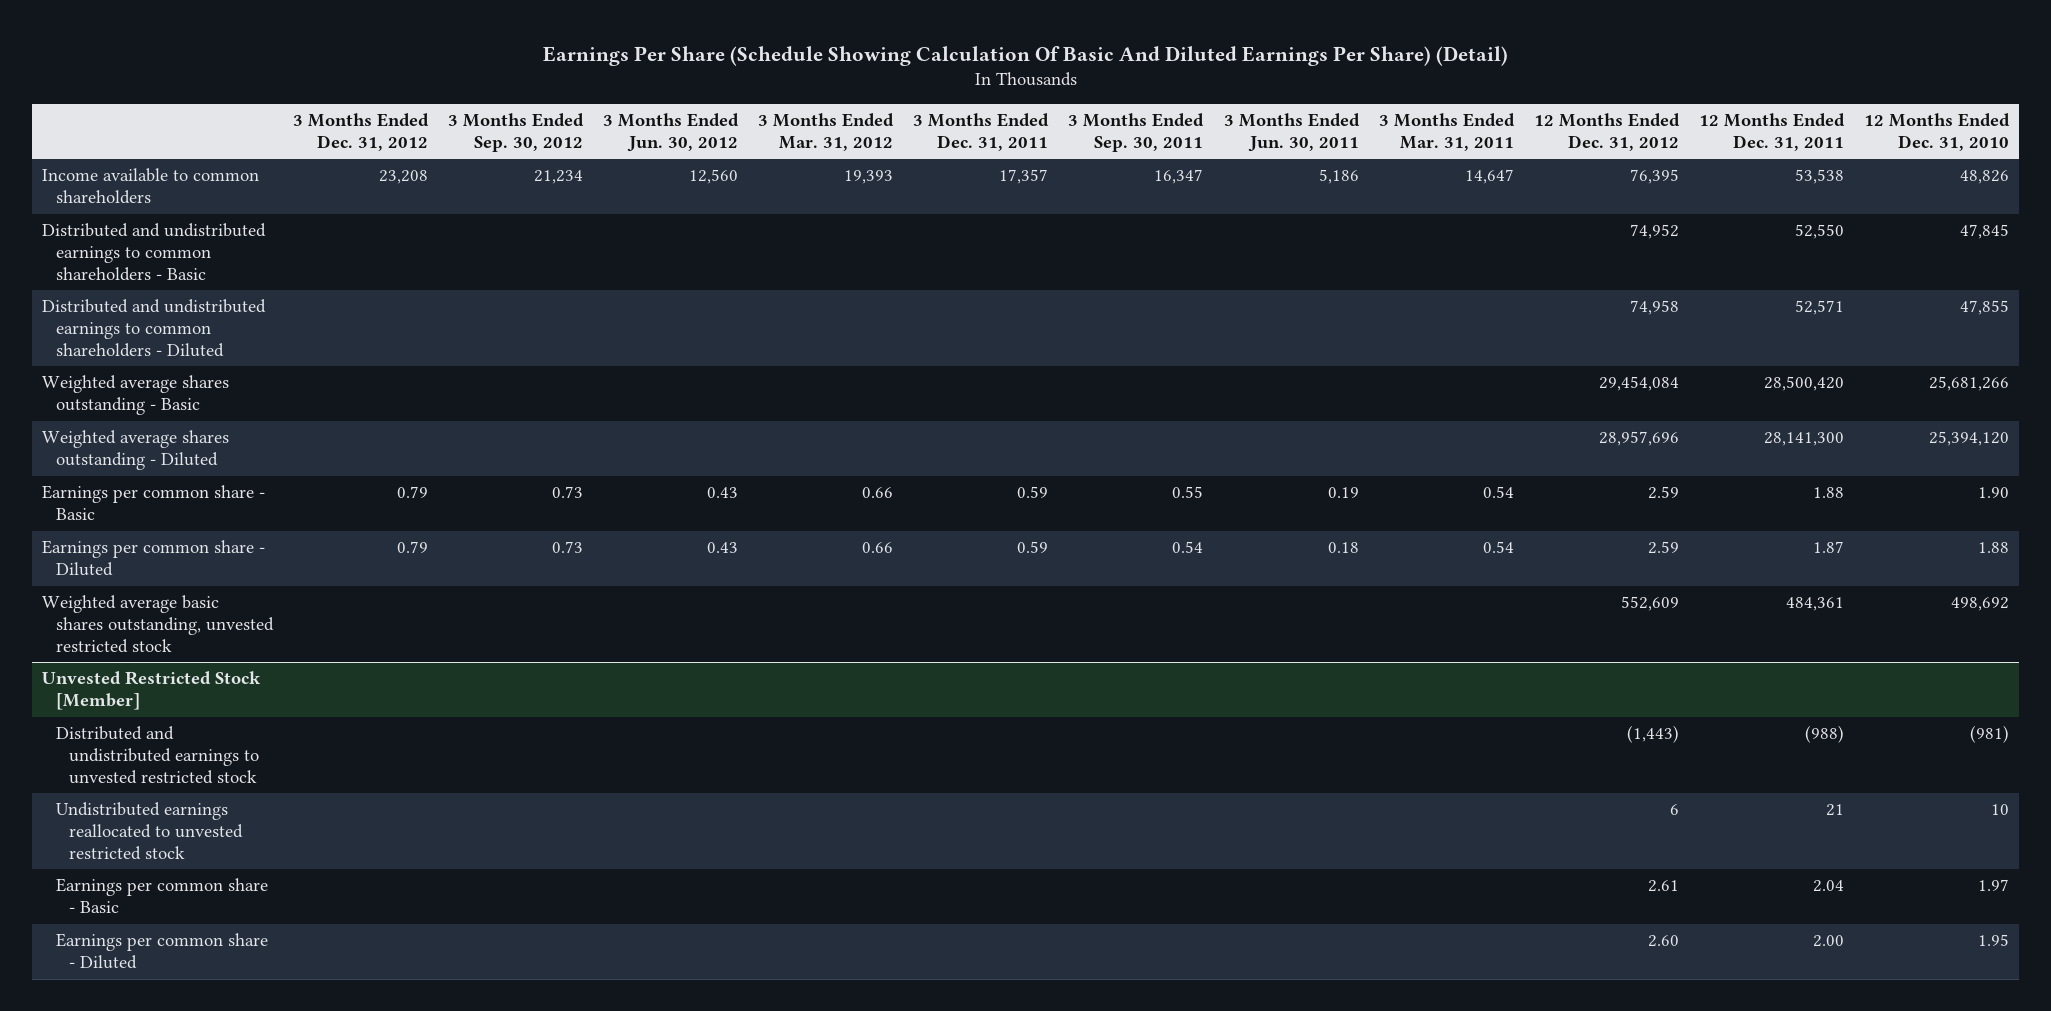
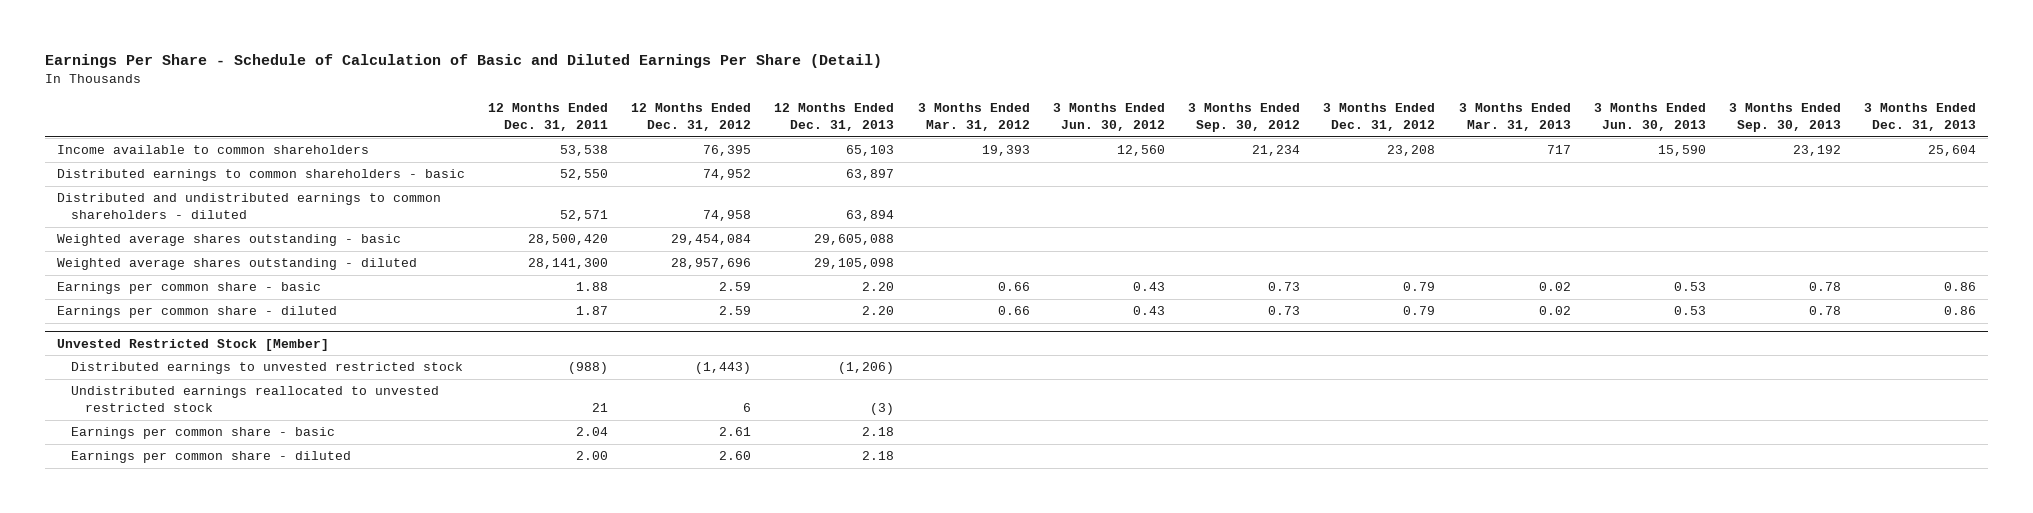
[542,45,1508,66] Earnings Per Share (Schedule Showing Calculation Of Basic And Diluted Earnings Per Share) (Detail) -> [45,54,883,69] Earnings Per Share - Schedule of Calculation of Basic and Diluted Earnings Per Share (Detail)
[913,113,1050,151] 3 Months Ended Dec. 31, 2011 -> none
[1068,113,1205,152] 3 Months Ended Sep. 30, 2011 -> none
[1223,113,1360,152] 3 Months Ended Jun. 30, 2011 -> none
[1378,113,1515,151] 3 Months Ended Mar. 31, 2011 -> none
[1864,113,2011,151] 12 Months Ended Dec. 31, 2010 -> none
none -> [774,103,895,131] 12 Months Ended Dec. 31, 2013
none -> [1458,103,1571,131] 3 Months Ended Mar. 31, 2013
none -> [1593,103,1706,131] 3 Months Ended Jun. 30, 2013
none -> [1728,103,1841,132] 3 Months Ended Sep. 30, 2013
none -> [1864,103,1977,131] 3 Months Ended Dec. 31, 2013
[42,595,274,653] Weighted average basic shares outstanding, unvested restricted stock -> none
[42,223,267,281] Distributed and undistributed earnings to common shareholders - Basic -> [56,169,465,182] Distributed earnings to common shareholders - basic
[42,299,267,357] Distributed and undistributed earnings to common shareholders - Diluted -> [56,193,441,219] Distributed and undistributed earnings to common shareholders - diluted
[42,375,230,416] Weighted average shares outstanding - Basic -> [56,234,401,247] Weighted average shares outstanding - basic
[42,430,230,471] Weighted average shares outstanding - Diluted -> [56,258,417,271] Weighted average shares outstanding - diluted
[42,485,266,521] Earnings per common share - Basic -> [56,282,321,295] Earnings per common share - basic
[42,540,266,577] Earnings per common share - Diluted -> [56,306,337,319] Earnings per common share - diluted
[55,726,259,784] Distributed and undistributed earnings to unvested restricted stock -> [70,362,463,375] Distributed earnings to unvested restricted stock
[55,878,268,914] Earnings per common share - Basic -> [70,427,335,440] Earnings per common share - basic
[55,933,268,970] Earnings per common share - Diluted -> [70,451,351,464] Earnings per common share - diluted

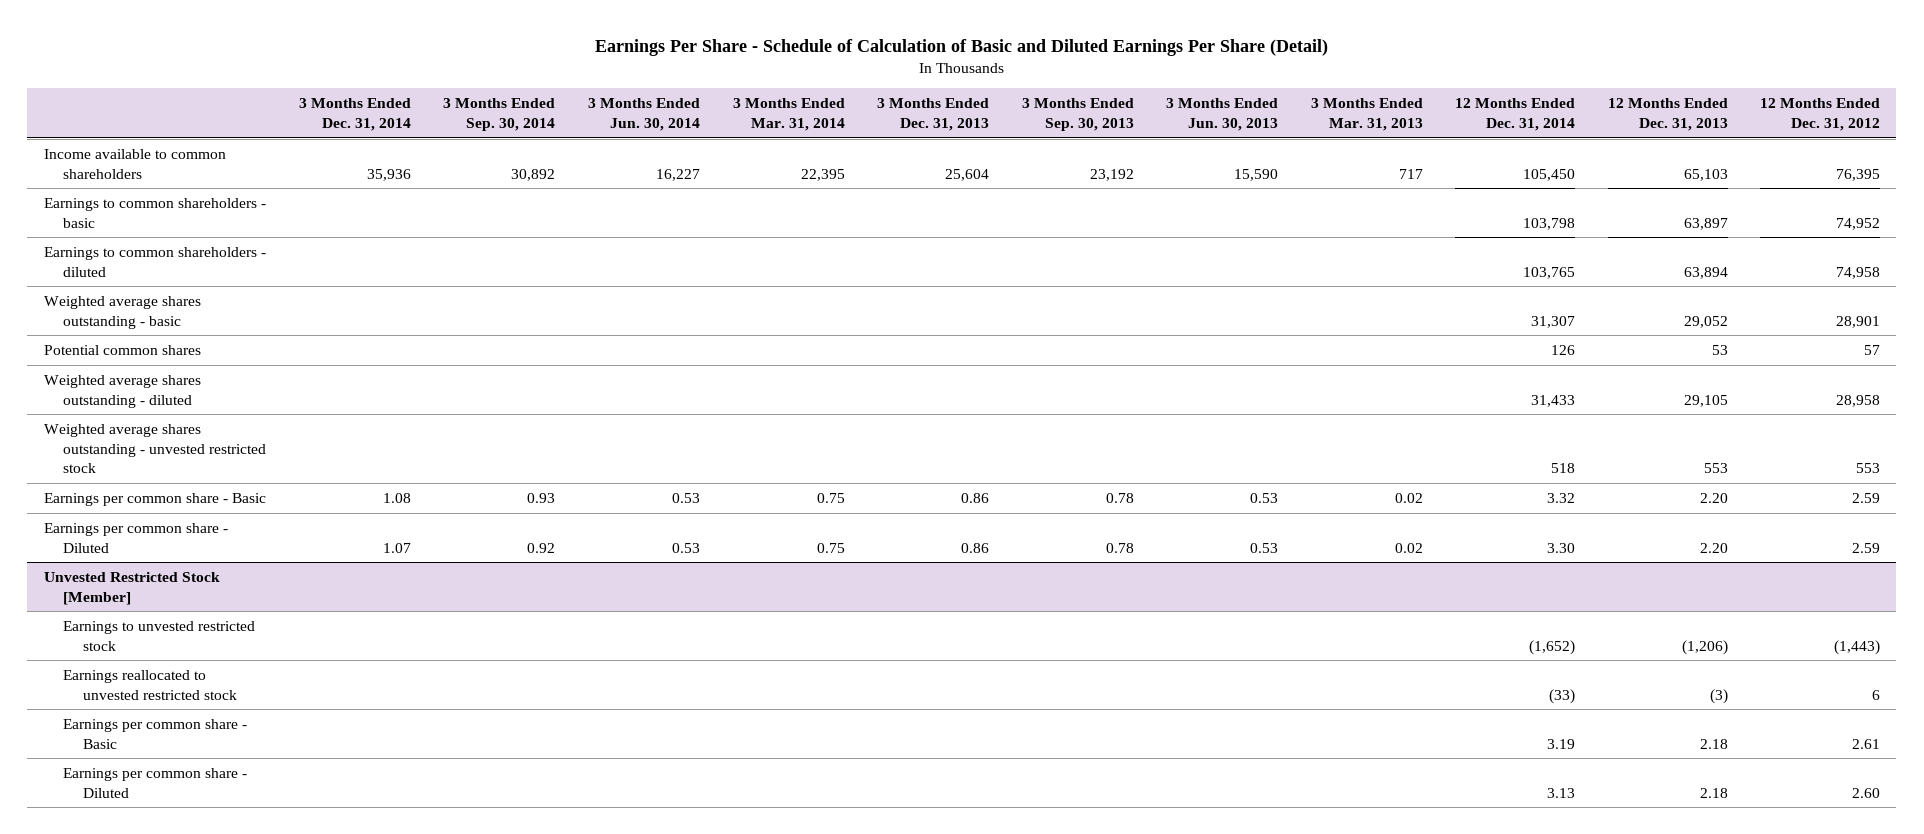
[488,103,609,131] 12 Months Ended Dec. 31, 2011 -> none
[917,103,1030,131] 3 Months Ended Mar. 31, 2012 -> none
[1052,103,1165,131] 3 Months Ended Jun. 30, 2012 -> none
[1188,103,1301,132] 3 Months Ended Sep. 30, 2012 -> none
[1323,103,1436,131] 3 Months Ended Dec. 31, 2012 -> none
none -> [298,98,411,131] 3 Months Ended Dec. 31, 2014
none -> [443,98,556,131] 3 Months Ended Sep. 30, 2014
none -> [588,98,701,131] 3 Months Ended Jun. 30, 2014
none -> [732,98,845,131] 3 Months Ended Mar. 31, 2014
none -> [1455,98,1576,131] 12 Months Ended Dec. 31, 2014
[56,169,465,182] Distributed earnings to common shareholders - basic -> [43,197,266,228] Earnings to common shareholders - basic
[56,193,441,219] Distributed and undistributed earnings to common shareholders - diluted -> [43,246,266,277] Earnings to common shareholders - diluted
[671,234,752,246] 29,454,084 -> [1836,315,1881,328] 28,901
[814,234,895,246] 29,605,088 -> [1683,315,1728,328] 29,052
none -> [43,344,201,355] Potential common shares
[671,258,752,270] 28,957,696 -> [1836,394,1881,407] 28,958
[814,258,895,270] 29,105,098 -> [1683,394,1728,407] 29,105
none -> [43,423,267,474] Weighted average shares outstanding - unvested restricted stock
[56,282,321,295] Earnings per common share - basic -> [43,492,266,506] Earnings per common share - Basic
[56,306,337,319] Earnings per common share - diluted -> [43,522,228,553] Earnings per common share - Diluted
[70,362,463,375] Distributed earnings to unvested restricted stock -> [63,620,256,651] Earnings to unvested restricted stock
[70,386,439,412] Undistributed earnings reallocated to unvested restricted stock -> [63,669,238,700] Earnings reallocated to unvested restricted stock
[70,427,335,440] Earnings per common share - basic -> [63,718,248,749] Earnings per common share - Basic
[70,451,351,464] Earnings per common share - diluted -> [63,767,248,798] Earnings per common share - Diluted

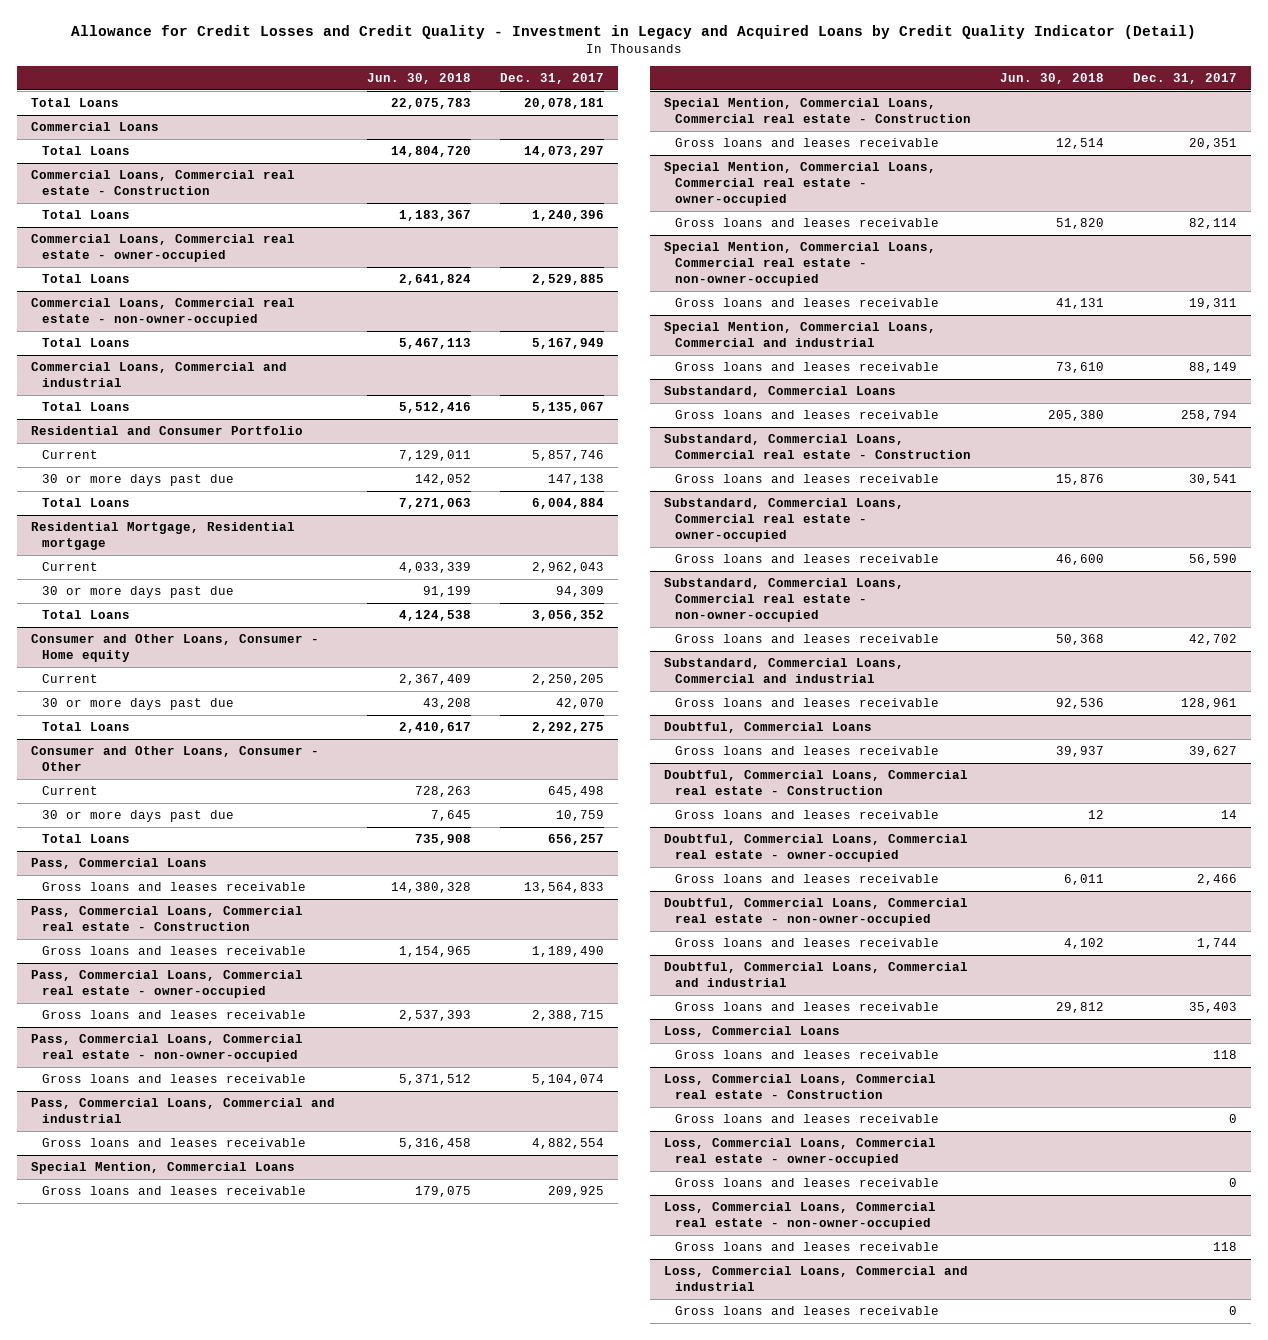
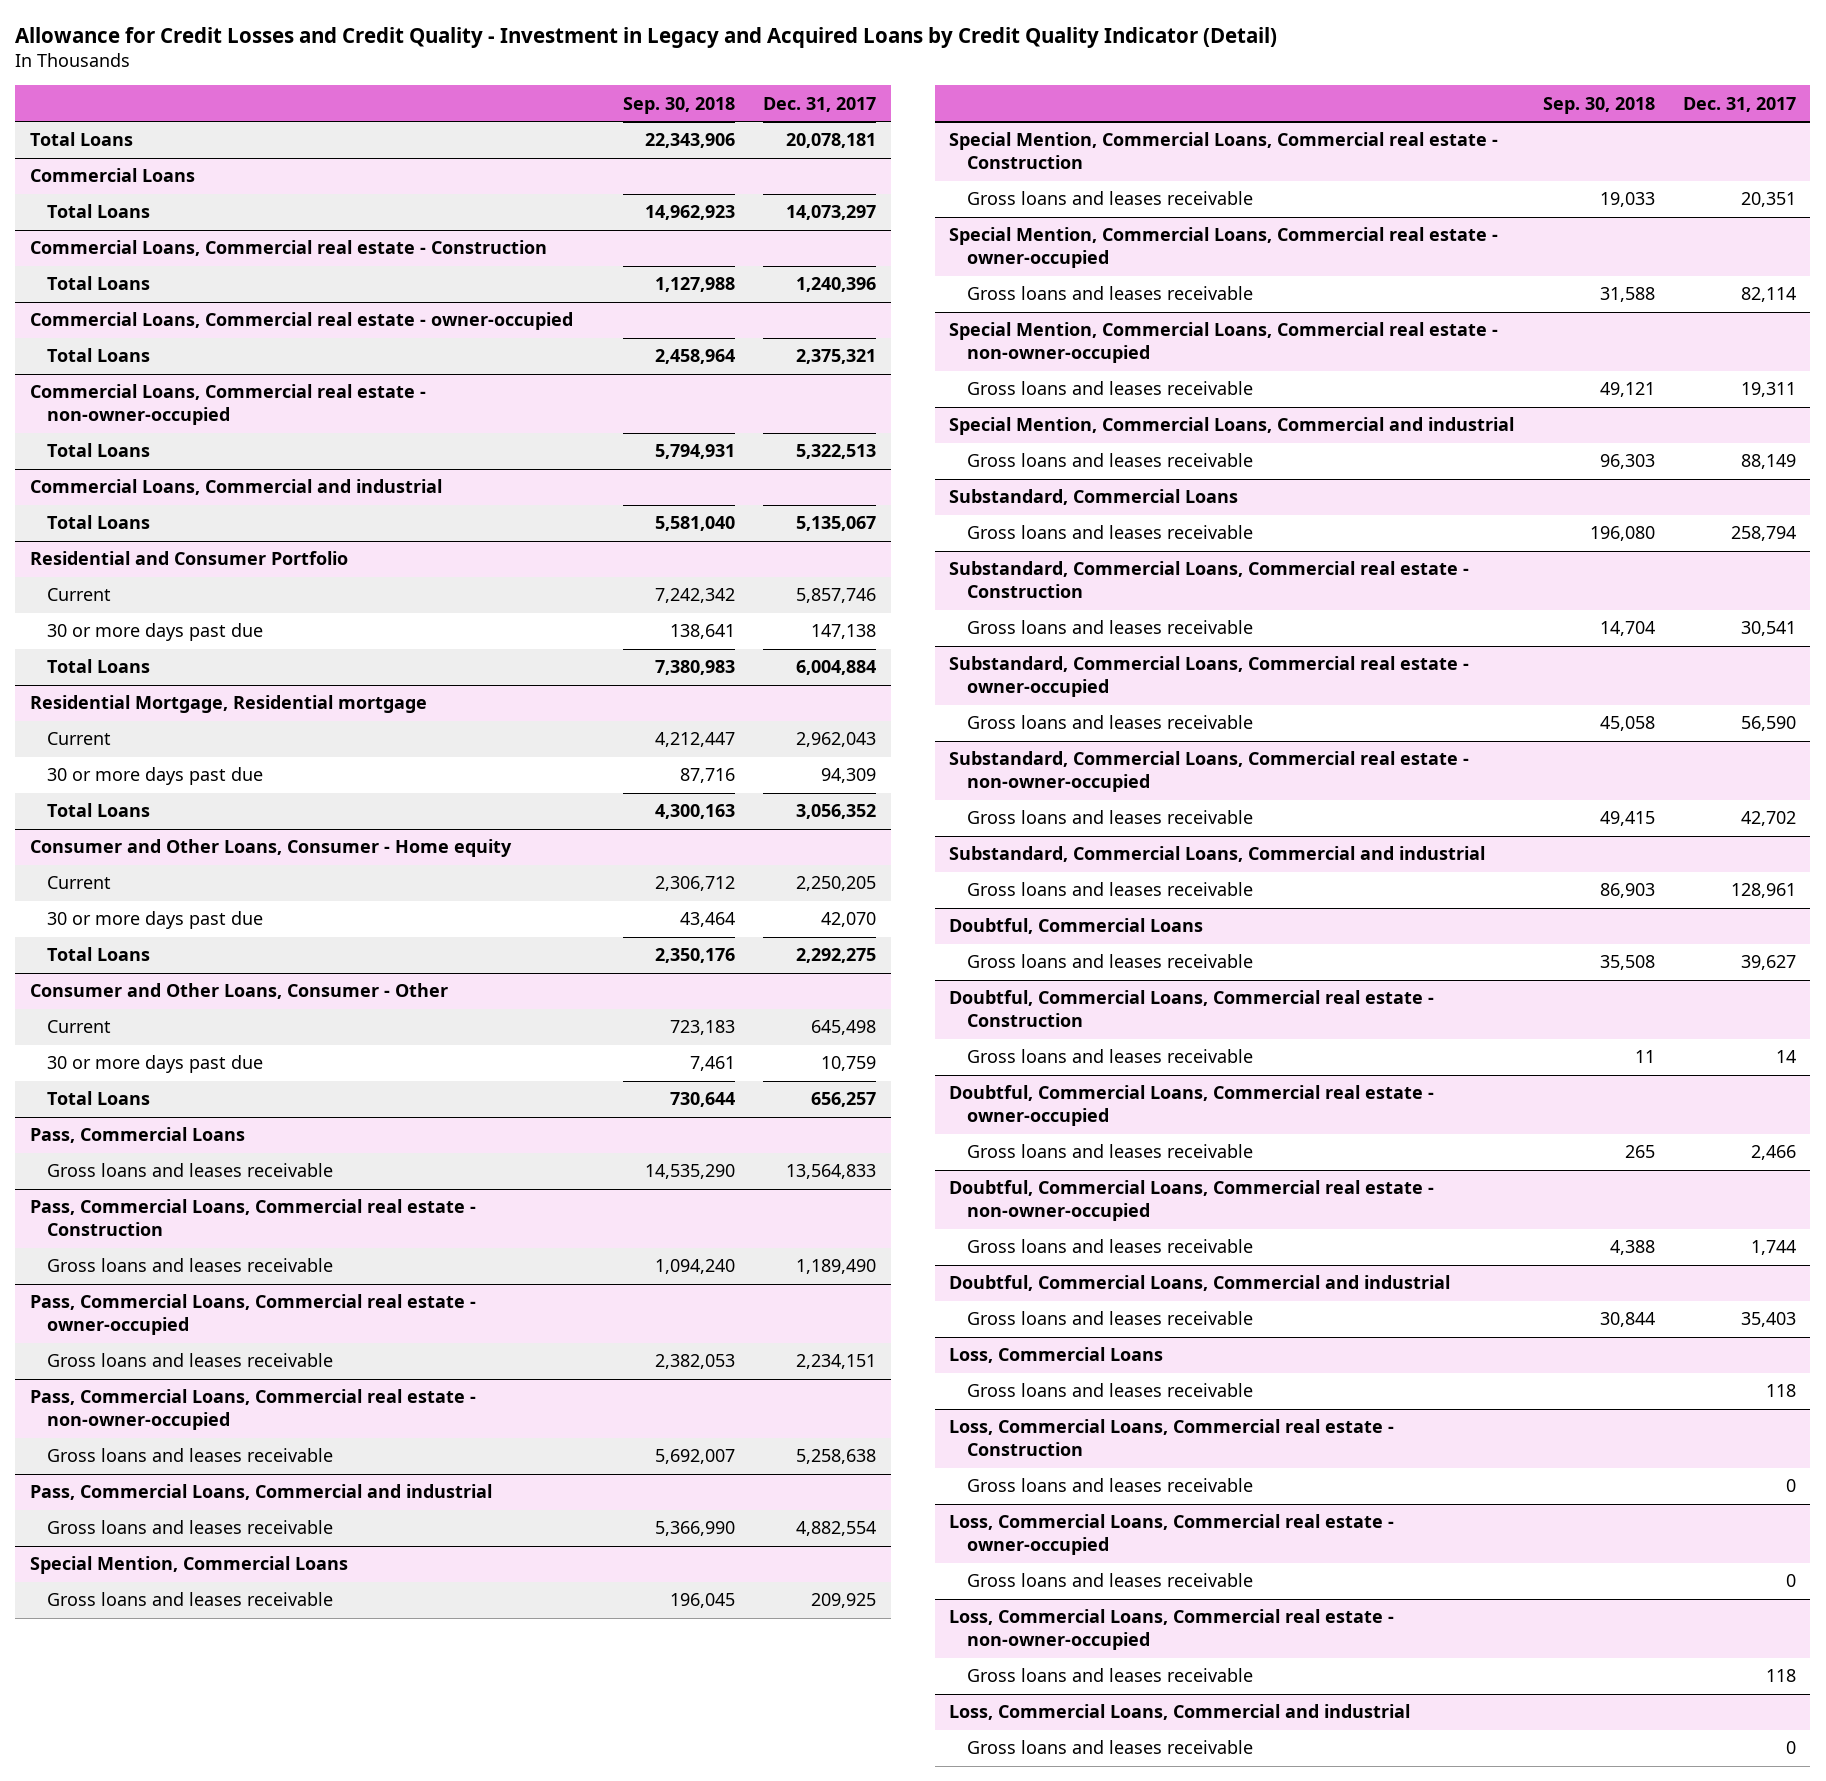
[366,72,471,84] Jun. 30, 2018 -> none
none -> [623,96,736,114] Sep. 30, 2018
[531,274,604,286] 2,529,885 -> [796,349,877,365] 2,375,321
[531,338,604,350] 5,167,949 -> [796,444,877,460] 5,322,513
[531,1010,604,1022] 2,388,715 -> [796,1354,877,1370] 2,234,151
[531,1074,604,1086] 5,104,074 -> [796,1449,877,1465] 5,258,638

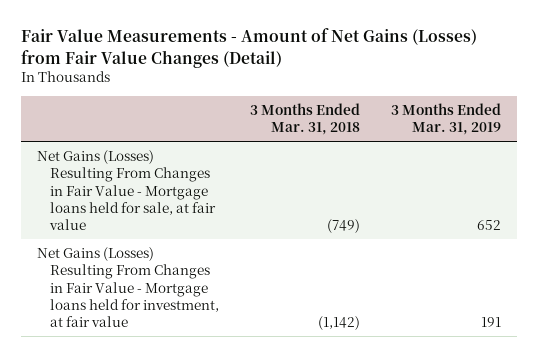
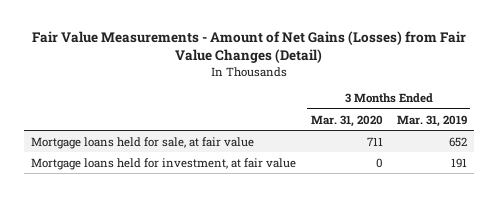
[250,102,361,136] 3 Months Ended Mar. 31, 2018 -> none
none -> [310,114,383,127] Mar. 31, 2020
[36,150,216,231] Net Gains (Losses) Resulting From Changes in Fair Value - Mortgage loans held for sale, at fair value -> [31,136,255,149] Mortgage loans held for sale, at fair value
[36,247,219,328] Net Gains (Losses) Resulting From Changes in Fair Value - Mortgage loans held for investment, at fair value -> [31,157,297,170] Mortgage loans held for investment, at fair value

